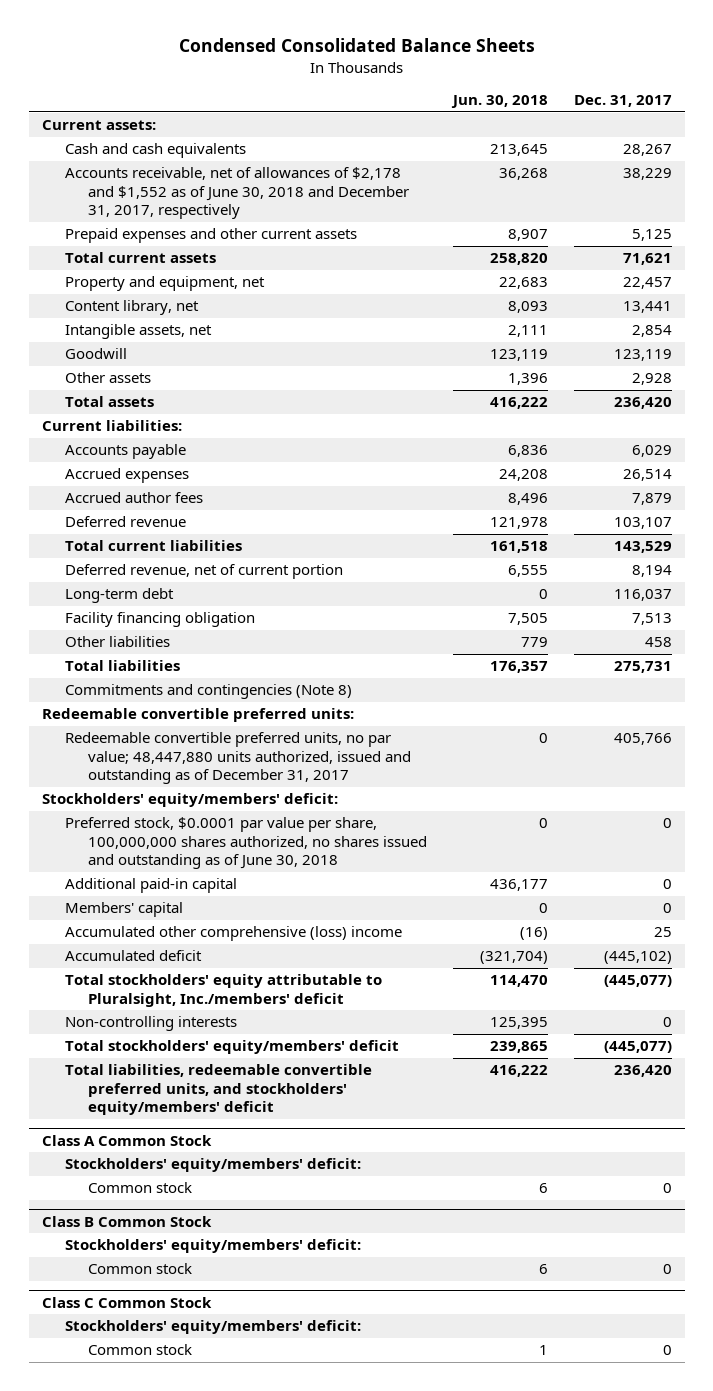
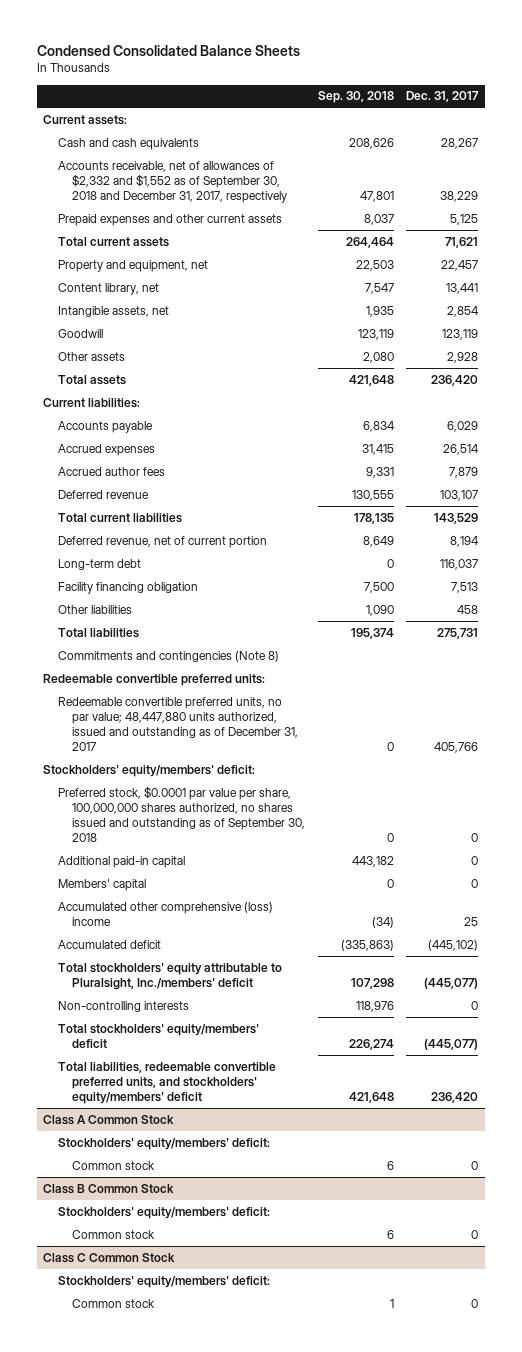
[451,95,549,109] Jun. 30, 2018 -> none
none -> [317,91,394,104] Sep. 30, 2018
[64,167,410,220] Accounts receivable, net of allowances of $2,178 and $1,552 as of June 30, 2018 and December 31, 2017, respectively -> [57,160,288,203] Accounts receivable, net of allowances of $2,332 and $1,552 as of September 30, 2018 and December 31, 2017, respectively
[64,817,428,870] Preferred stock, $0.0001 par value per share, 100,000,000 shares authorized, no shares issued and outstanding as of June 30, 2018 -> [57,785,306,842] Preferred stock, $0.0001 par value per share, 100,000,000 shares authorized, no shares issued and outstanding as of September 30, 2018

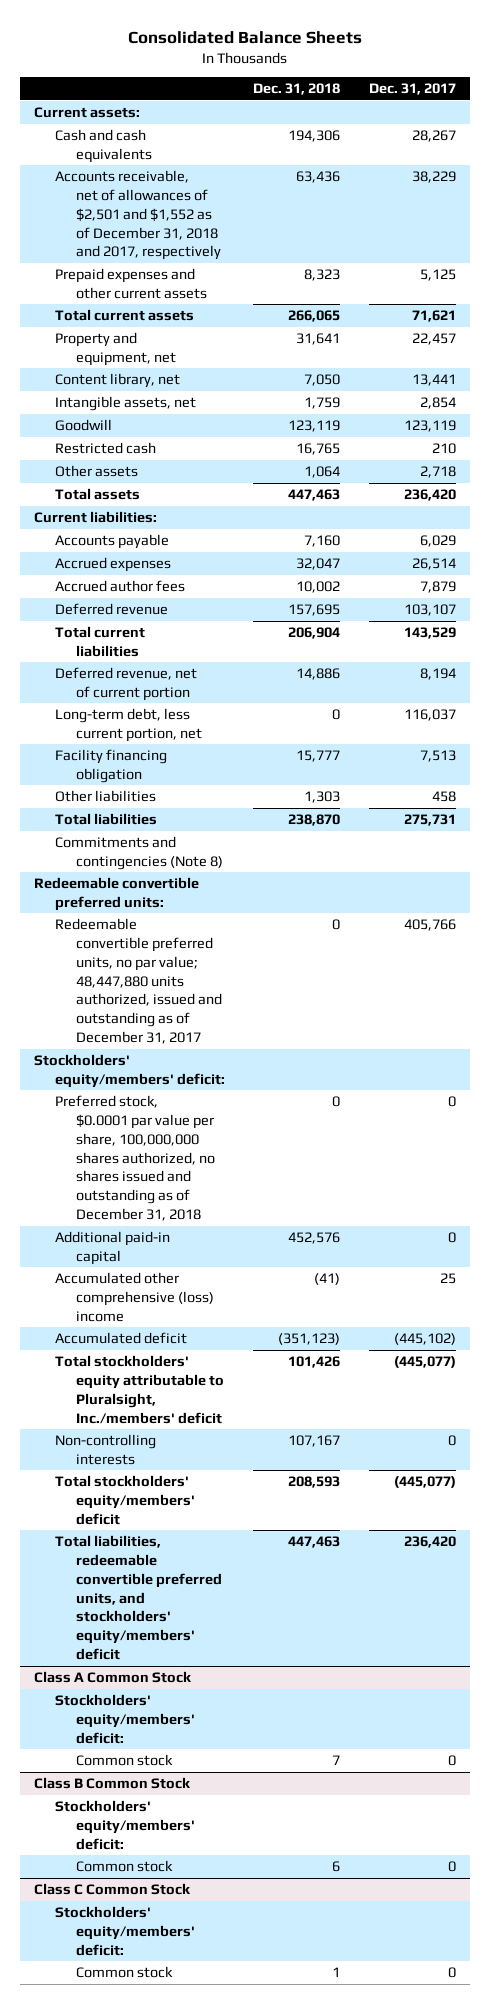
[37,44,301,56] Condensed Consolidated Balance Sheets -> [127,30,362,44] Consolidated Balance Sheets
[317,91,394,104] Sep. 30, 2018 -> none
none -> [253,83,341,96] Dec. 31, 2018
[57,160,288,203] Accounts receivable, net of allowances of $2,332 and $1,552 as of September 30, 2018 and December 31, 2017, respectively -> [55,170,221,261] Accounts receivable, net of allowances of $2,501 and $1,552 as of December 31, 2018 and 2017, respectively
none -> [55,442,157,455] Restricted cash
[447,351,479,363] 2,928 -> [419,466,456,479] 2,718
[57,558,141,570] Long-term debt -> [55,708,202,742] Long-term debt, less current portion, net
[57,785,306,842] Preferred stock, $0.0001 par value per share, 100,000,000 shares authorized, no shares issued and outstanding as of September 30, 2018 -> [55,1095,215,1222] Preferred stock, $0.0001 par value per share, 100,000,000 shares authorized, no shares issued and outstanding as of December 31, 2018
[57,878,146,891] Members' capital -> none

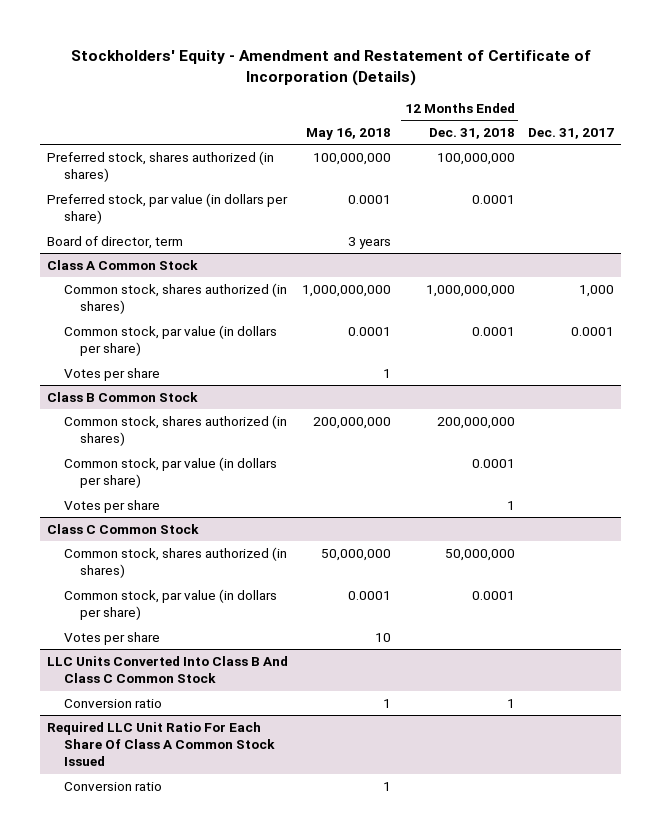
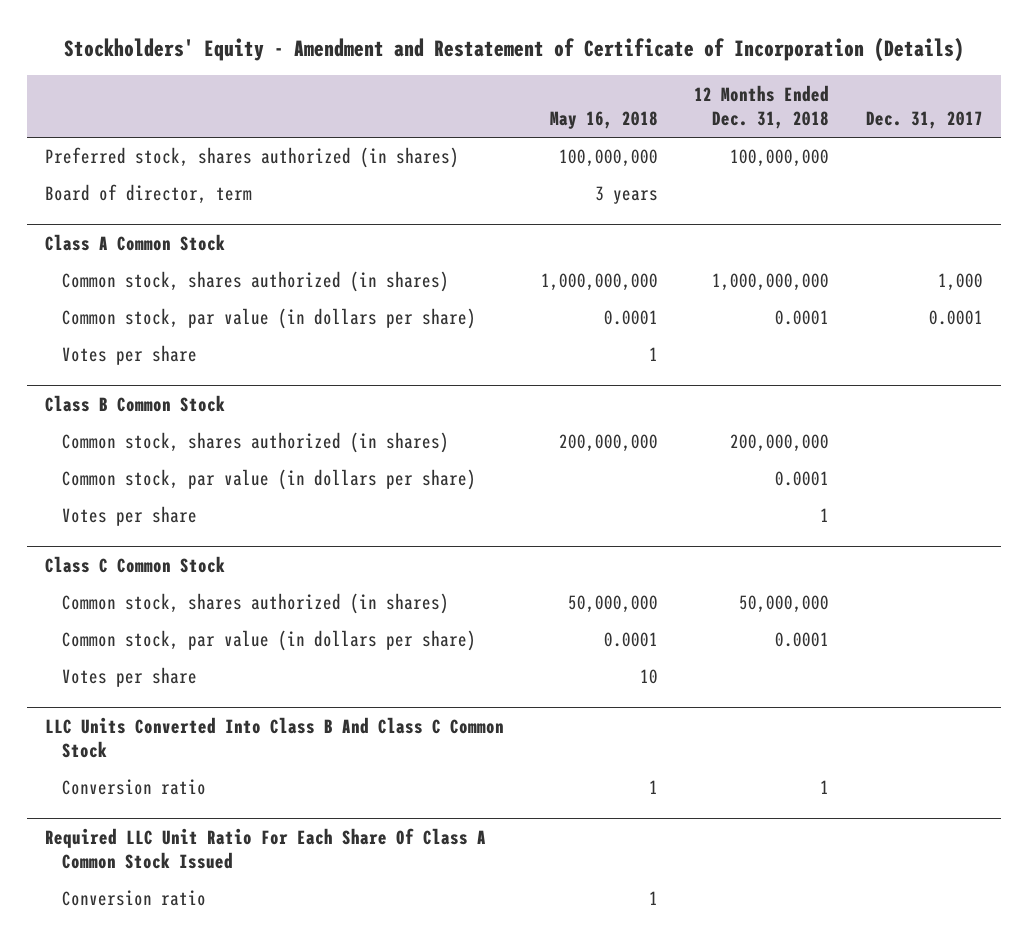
[47,192,289,225] Preferred stock, par value (in dollars per share) -> none

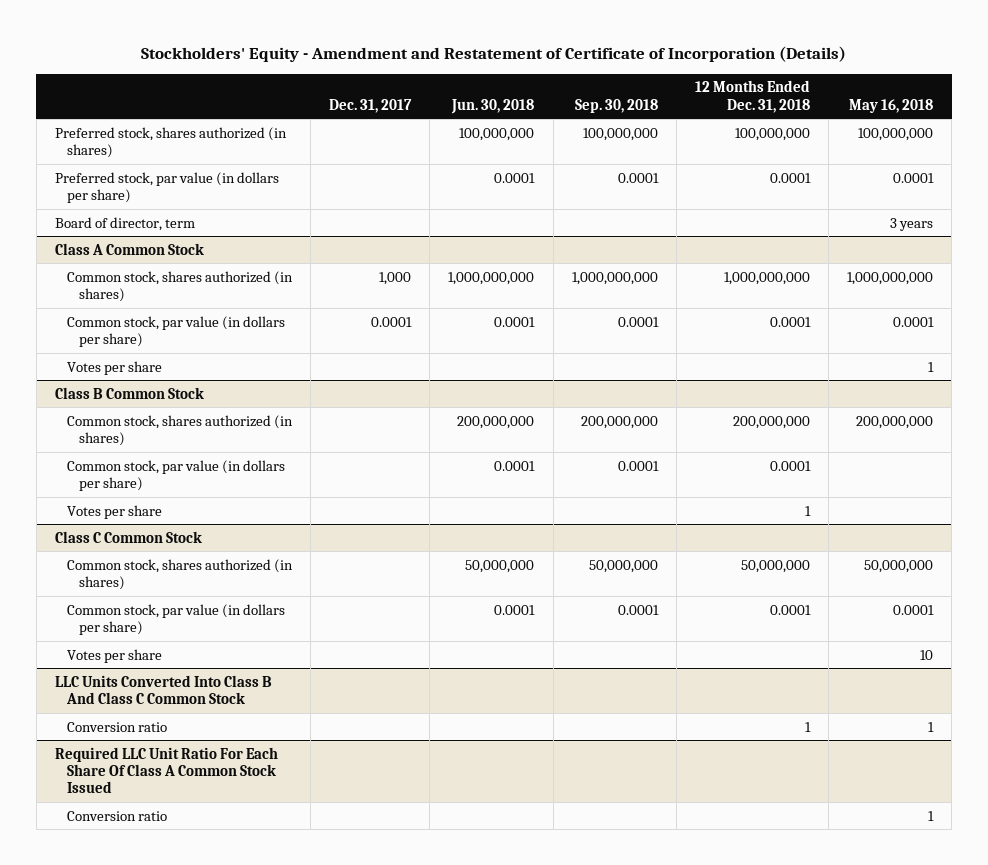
none -> [451,98,535,114] Jun. 30, 2018
none -> [574,98,658,113] Sep. 30, 2018
none -> [54,171,279,203] Preferred stock, par value (in dollars per share)

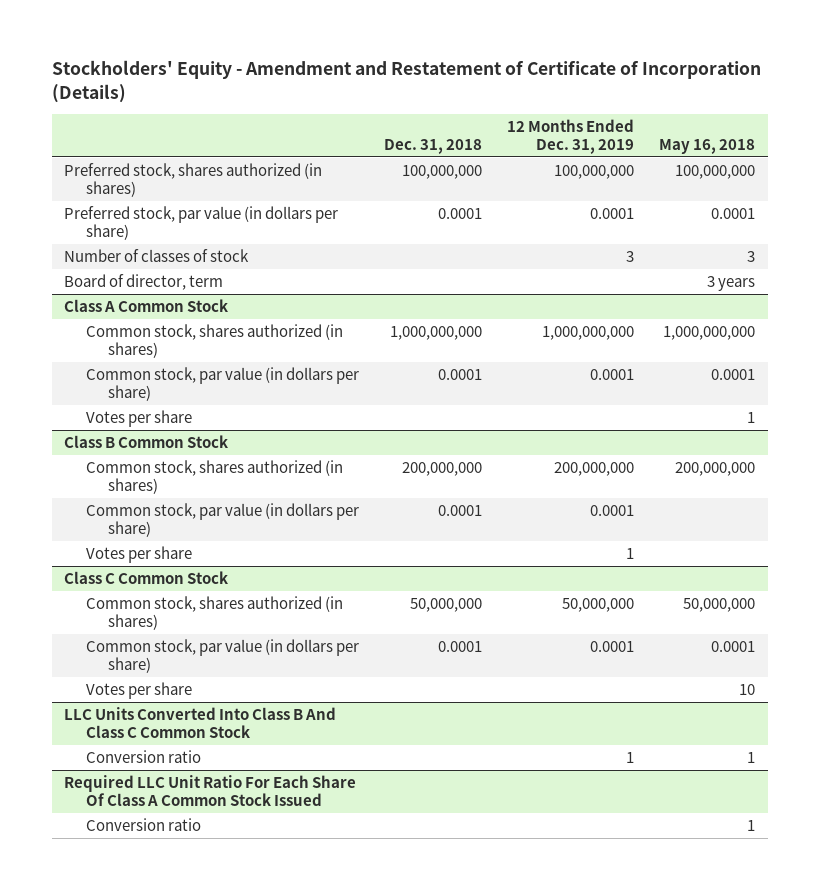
[329,98,413,113] Dec. 31, 2017 -> none
[451,98,535,114] Jun. 30, 2018 -> none
[574,98,658,113] Sep. 30, 2018 -> none
[694,80,810,113] 12 Months Ended Dec. 31, 2018 -> none
none -> [384,138,483,154] Dec. 31, 2018
none -> [507,119,635,154] 12 Months Ended Dec. 31, 2019
none -> [64,249,250,263] Number of classes of stock

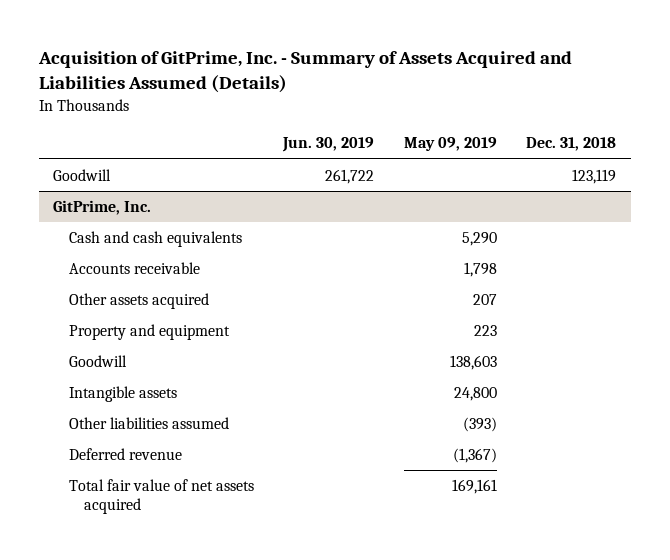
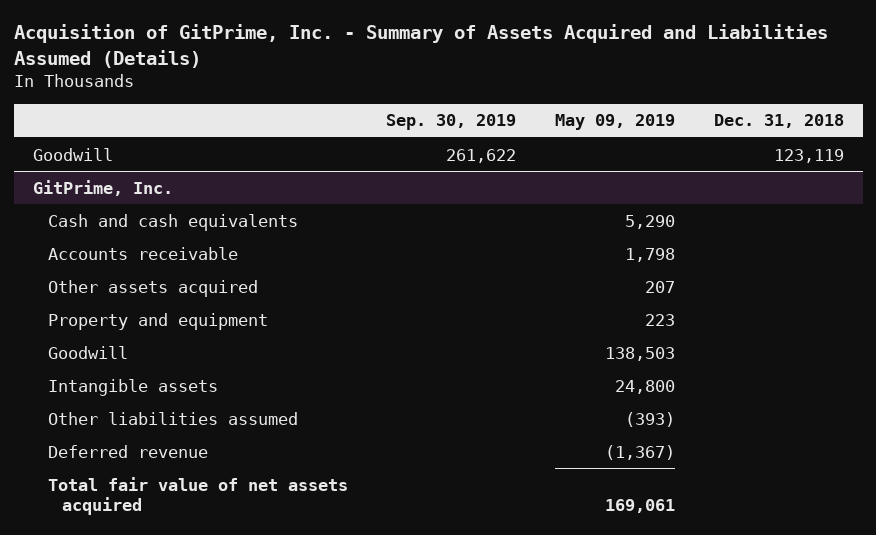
[282,137,375,153] Jun. 30, 2019 -> none
none -> [386,114,517,131] Sep. 30, 2019
[449,355,497,371] 138,603 -> [604,346,675,361] 138,503
[451,479,497,495] 169,161 -> [604,498,675,513] 169,061

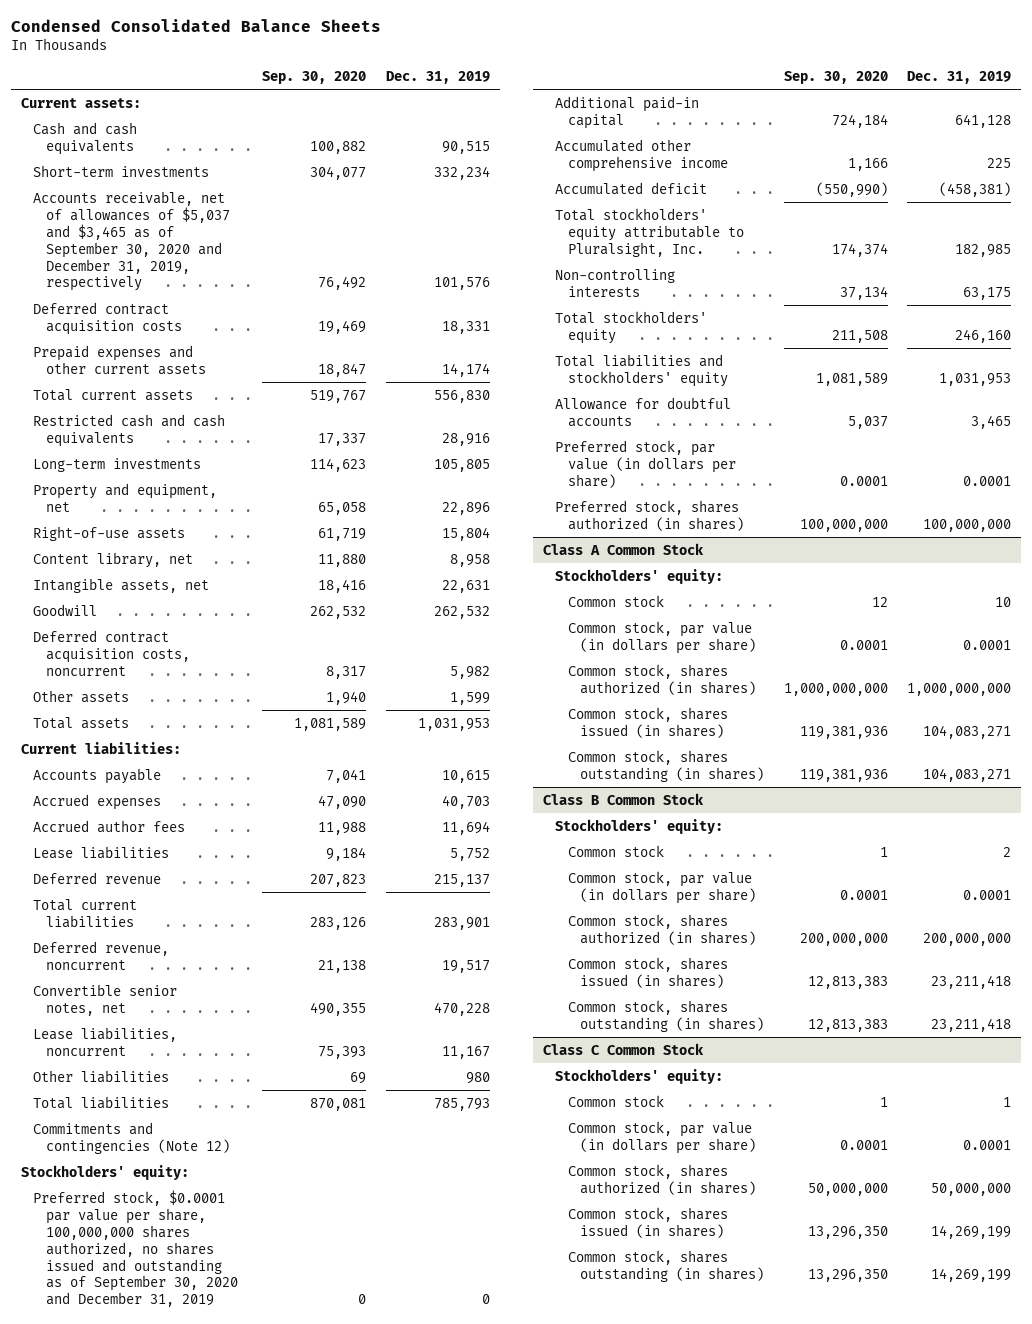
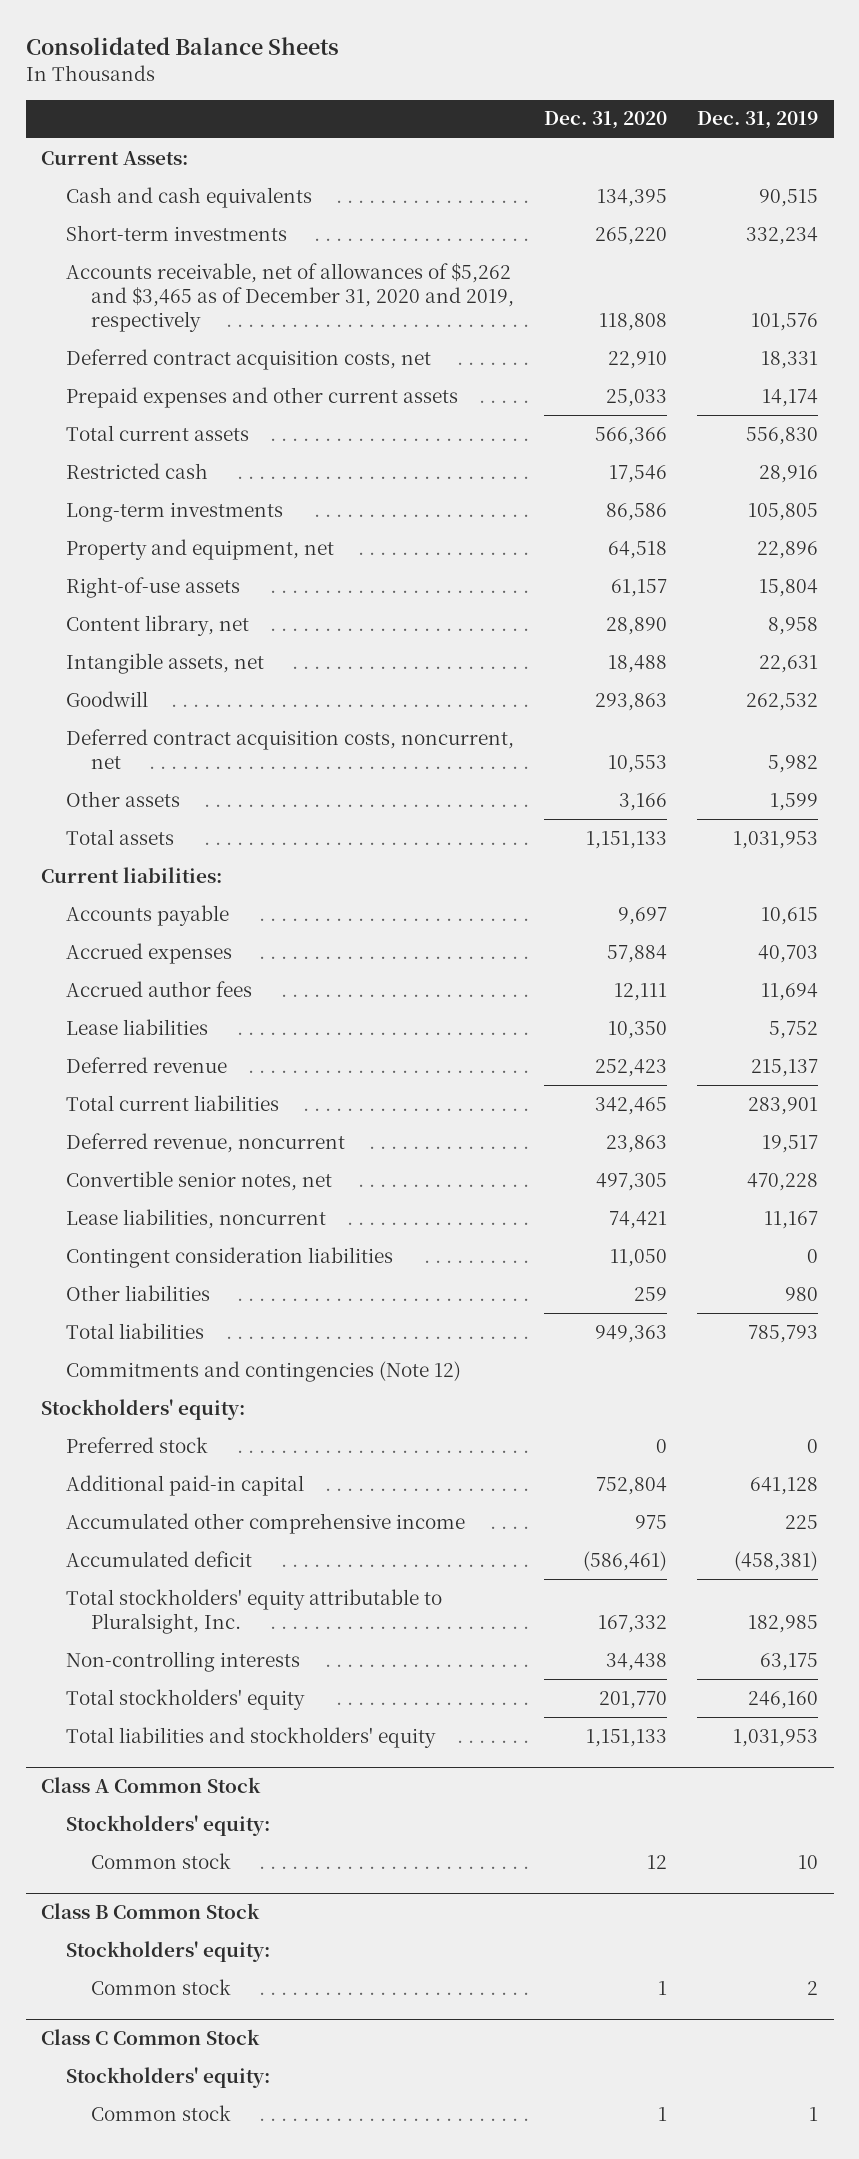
[11,18,382,32] Condensed Consolidated Balance Sheets -> [25,37,339,56] Consolidated Balance Sheets
[262,70,367,84] Sep. 30, 2020 -> none
none -> [544,111,668,130] Dec. 31, 2020
[20,97,141,108] Current assets: -> [40,150,188,165] Current Assets:
[33,190,230,292] Accounts receivable, net of allowances of $5,037 and $3,465 as of September 30, 2020 and December 31, 2019, respectively -> [65,262,514,333] Accounts receivable, net of allowances of $5,262 and $3,465 as of December 31, 2020 and 2019, respectively
[33,301,182,335] Deferred contract acquisition costs -> [65,348,431,370] Deferred contract acquisition costs, net
[33,413,226,447] Restricted cash and cash equivalents -> [65,462,208,479] Restricted cash
[33,629,190,676] Deferred contract acquisition costs, noncurrent -> [65,728,514,770] Deferred contract acquisition costs, noncurrent, net
none -> [65,1246,393,1268] Contingent consideration liabilities
[33,1189,238,1308] Preferred stock, $0.0001 par value per share, 100,000,000 shares authorized, no shares issued and outstanding as of September 30, 2020 and December 31, 2019 -> [65,1436,208,1453] Preferred stock
[555,396,732,427] Allowance for doubtful accounts -> none
[555,439,736,488] Preferred stock, par value (in dollars per share) -> none
[555,499,744,531] Preferred stock, shares authorized (in shares) -> none
[567,620,757,654] Common stock, par value (in dollars per share) -> none
[567,663,757,695] Common stock, shares authorized (in shares) -> none
[567,706,728,738] Common stock, shares issued (in shares) -> none
[567,749,765,782] Common stock, shares outstanding (in shares) -> none
[567,870,757,904] Common stock, par value (in dollars per share) -> none
[567,913,757,945] Common stock, shares authorized (in shares) -> none
[567,956,728,988] Common stock, shares issued (in shares) -> none
[567,999,765,1032] Common stock, shares outstanding (in shares) -> none
[567,1120,757,1154] Common stock, par value (in dollars per share) -> none
[567,1163,757,1195] Common stock, shares authorized (in shares) -> none
[567,1206,728,1238] Common stock, shares issued (in shares) -> none
[567,1249,765,1282] Common stock, shares outstanding (in shares) -> none

